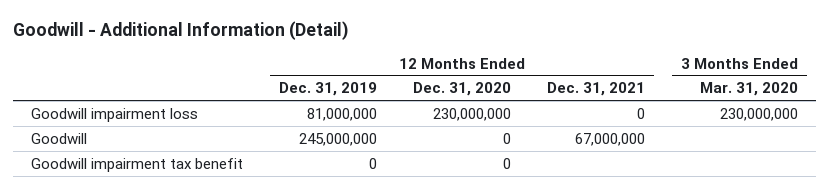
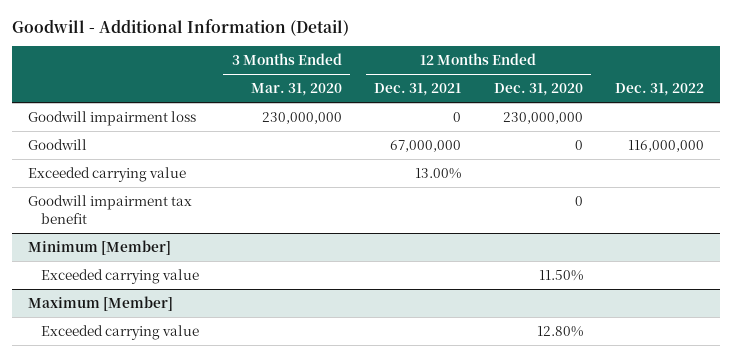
[278,82,377,97] Dec. 31, 2019 -> none
none -> [615,83,705,97] Dec. 31, 2022
none -> [27,166,186,182] Exceeded carrying value
none -> [27,239,171,255] Minimum [Member]
none -> [40,268,199,284] Exceeded carrying value
none -> [27,295,173,311] Maximum [Member]
none -> [40,324,199,340] Exceeded carrying value

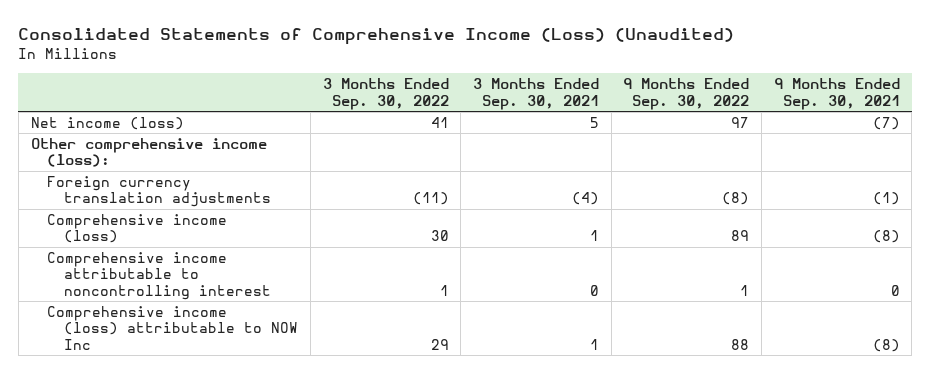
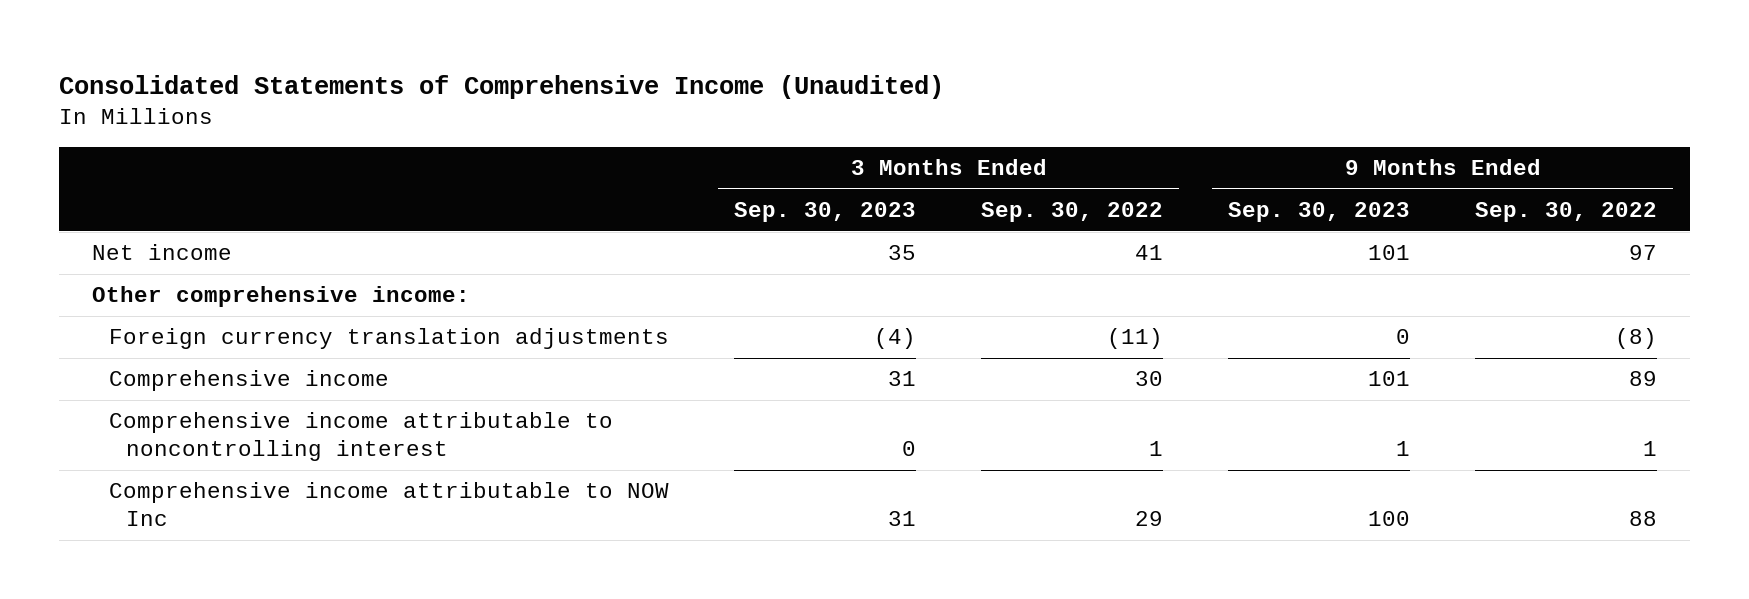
[18,28,735,46] Consolidated Statements of Comprehensive Income (Loss) (Unaudited) -> [59,74,945,99] Consolidated Statements of Comprehensive Income (Unaudited)
[472,78,599,110] 3 Months Ended Sep. 30, 2021 -> none
[773,78,900,110] 9 Months Ended Sep. 30, 2021 -> none
none -> [734,202,917,223] Sep. 30, 2023
none -> [1228,202,1411,223] Sep. 30, 2023
[30,117,184,131] Net income (loss) -> [91,244,232,261] Net income
[30,138,267,168] Other comprehensive income (loss): -> [91,286,470,308] Other comprehensive income:
[47,214,228,244] Comprehensive income (loss) -> [109,370,390,392] Comprehensive income
[47,306,299,350] Comprehensive income (loss) attributable to NOW Inc -> [109,482,670,527] Comprehensive income attributable to NOW Inc

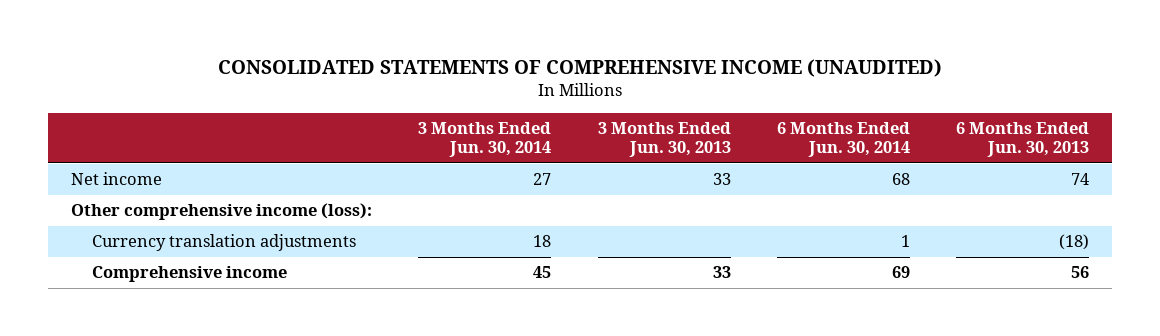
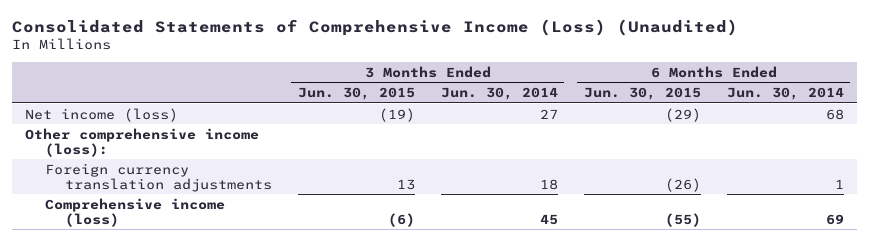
[218,58,943,77] CONSOLIDATED STATEMENTS OF COMPREHENSIVE INCOME (UNAUDITED) -> [11,18,738,36] Consolidated Statements of Comprehensive Income (Loss) (Unaudited)
[597,122,731,158] 3 Months Ended Jun. 30, 2013 -> none
[956,122,1090,158] 6 Months Ended Jun. 30, 2013 -> none
none -> [297,87,415,101] Jun. 30, 2015
none -> [583,87,701,101] Jun. 30, 2015
[71,172,163,186] Net income -> [24,107,178,122] Net income (loss)
[91,234,356,252] Currency translation adjustments -> [44,162,272,192] Foreign currency translation adjustments
[91,266,287,283] Comprehensive income -> [44,197,225,227] Comprehensive income (loss)

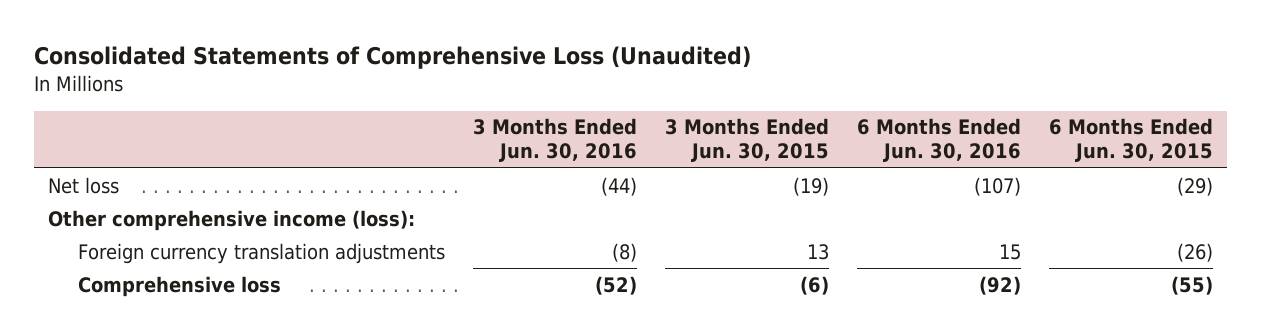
[11,18,738,36] Consolidated Statements of Comprehensive Income (Loss) (Unaudited) -> [33,46,751,70] Consolidated Statements of Comprehensive Loss (Unaudited)
[440,87,558,101] Jun. 30, 2014 -> none
[726,87,844,101] Jun. 30, 2014 -> none
none -> [473,118,638,163] 3 Months Ended Jun. 30, 2016
none -> [856,118,1021,163] 6 Months Ended Jun. 30, 2016
[24,107,178,122] Net income (loss) -> [47,176,119,194] Net loss
[44,197,225,227] Comprehensive income (loss) -> [78,275,282,297] Comprehensive loss

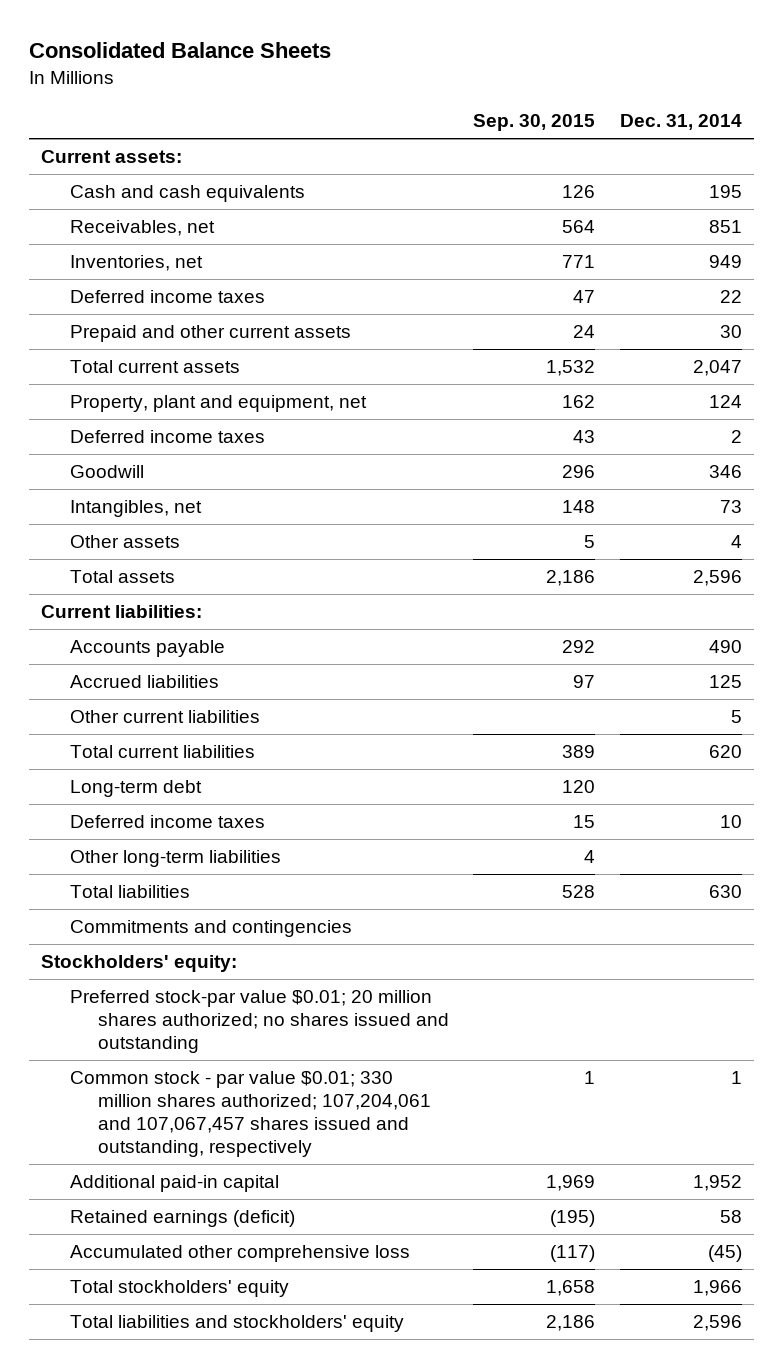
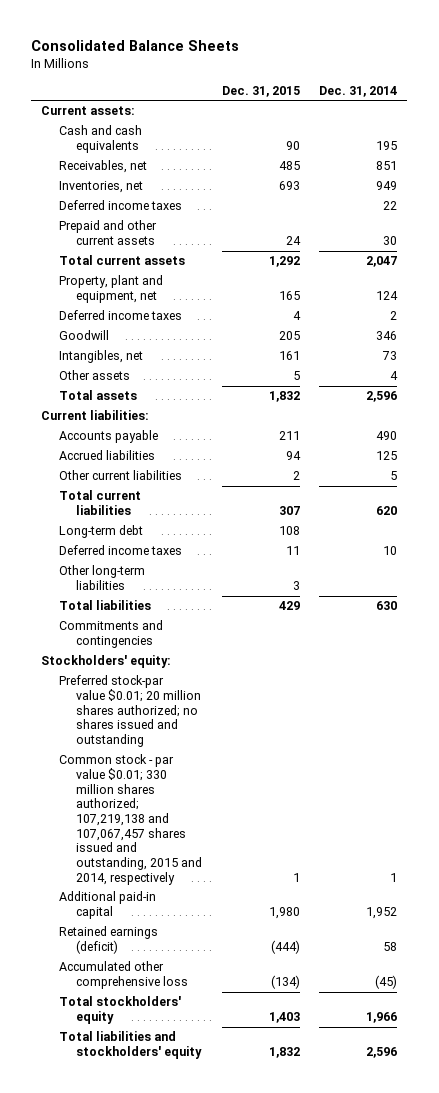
[473,114,596,132] Sep. 30, 2015 -> none
none -> [221,85,300,97] Dec. 31, 2015
[69,1071,431,1157] Common stock - par value $0.01; 330 million shares authorized; 107,204,061 and 107,067,457 shares issued and outstanding, respectively -> [58,754,202,885] Common stock - par value $0.01; 330 million shares authorized; 107,219,138 and 107,067,457 shares issued and outstanding, 2015 and 2014, respectively

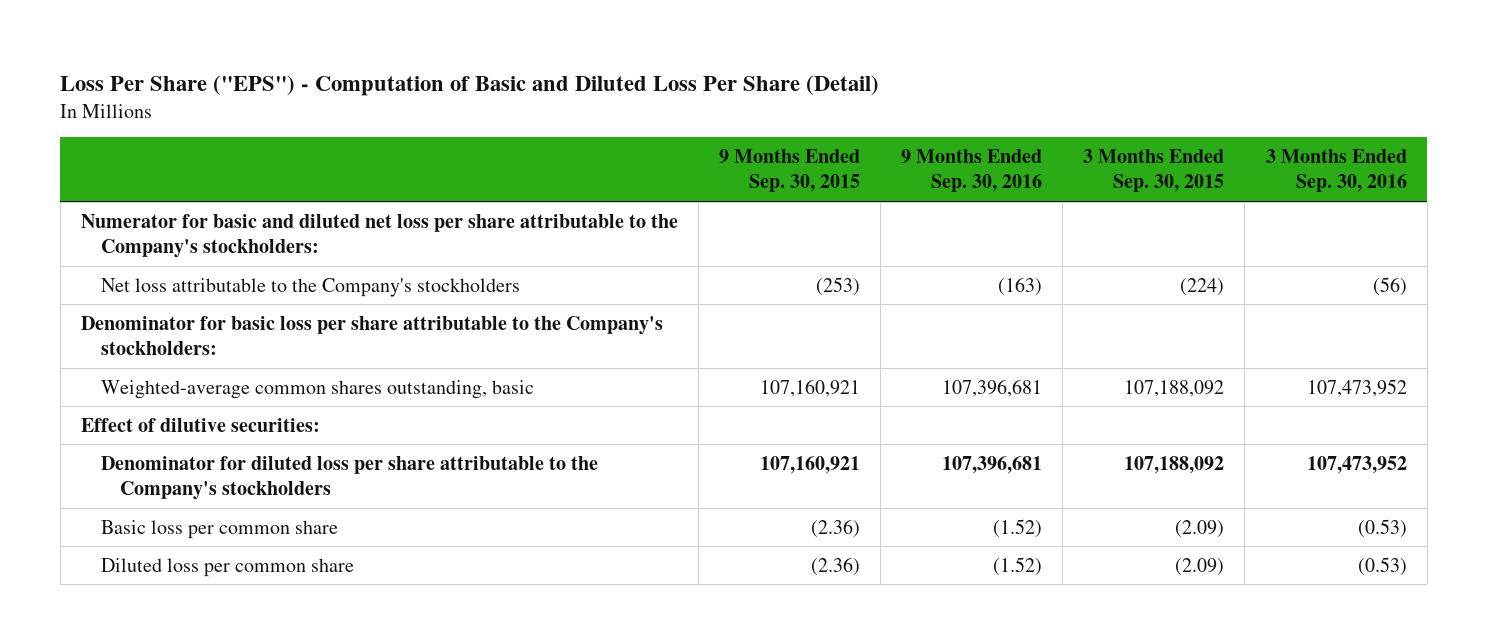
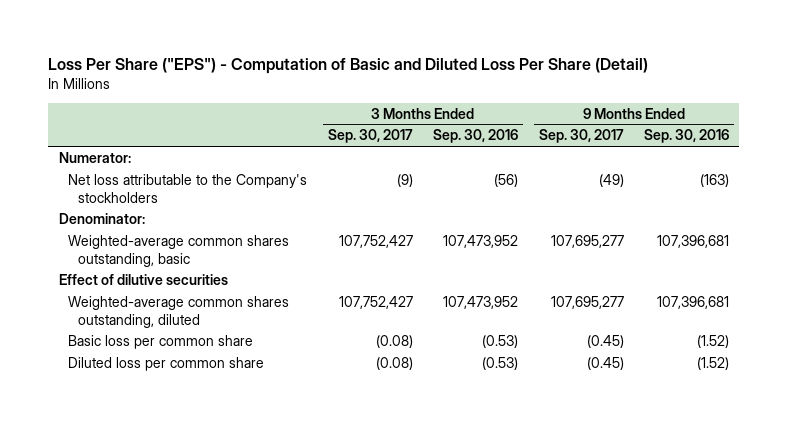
[718,148,860,193] 9 Months Ended Sep. 30, 2015 -> none
[1083,148,1225,193] 3 Months Ended Sep. 30, 2015 -> none
none -> [327,129,413,144] Sep. 30, 2017
none -> [538,129,624,144] Sep. 30, 2017
[80,213,678,259] Numerator for basic and diluted net loss per share attributable to the Company's stockholders: -> [58,151,131,163] Numerator:
[80,315,663,356] Denominator for basic loss per share attributable to the Company's stockholders: -> [58,212,145,224] Denominator:
[80,417,320,432] Effect of dilutive securities: -> [58,273,228,285] Effect of dilutive securities
[100,455,598,501] Denominator for diluted loss per share attributable to the Company's stockholders -> [68,295,290,328] Weighted-average common shares outstanding, diluted

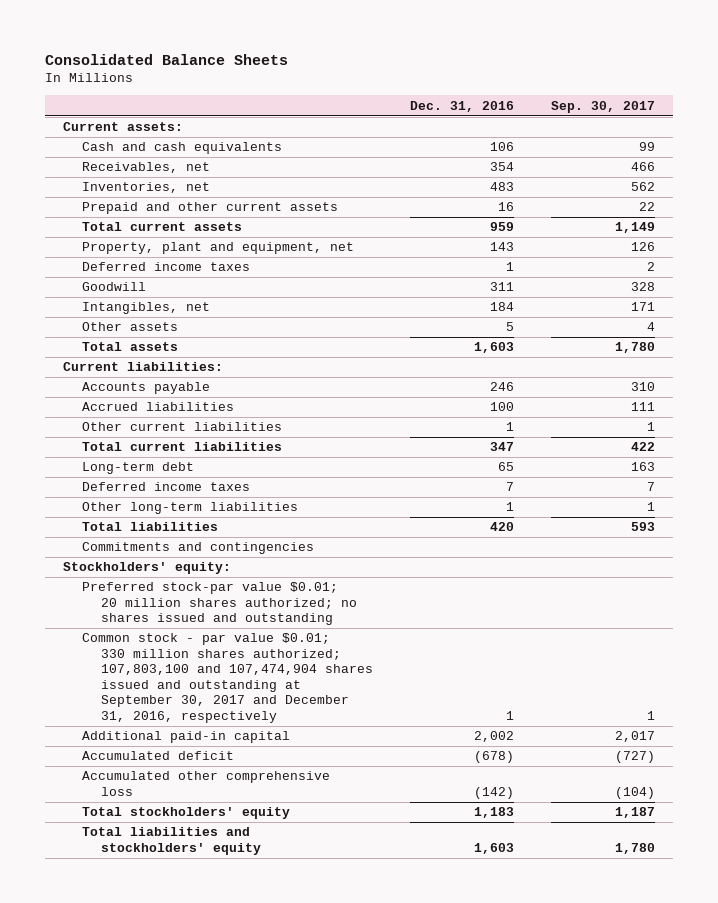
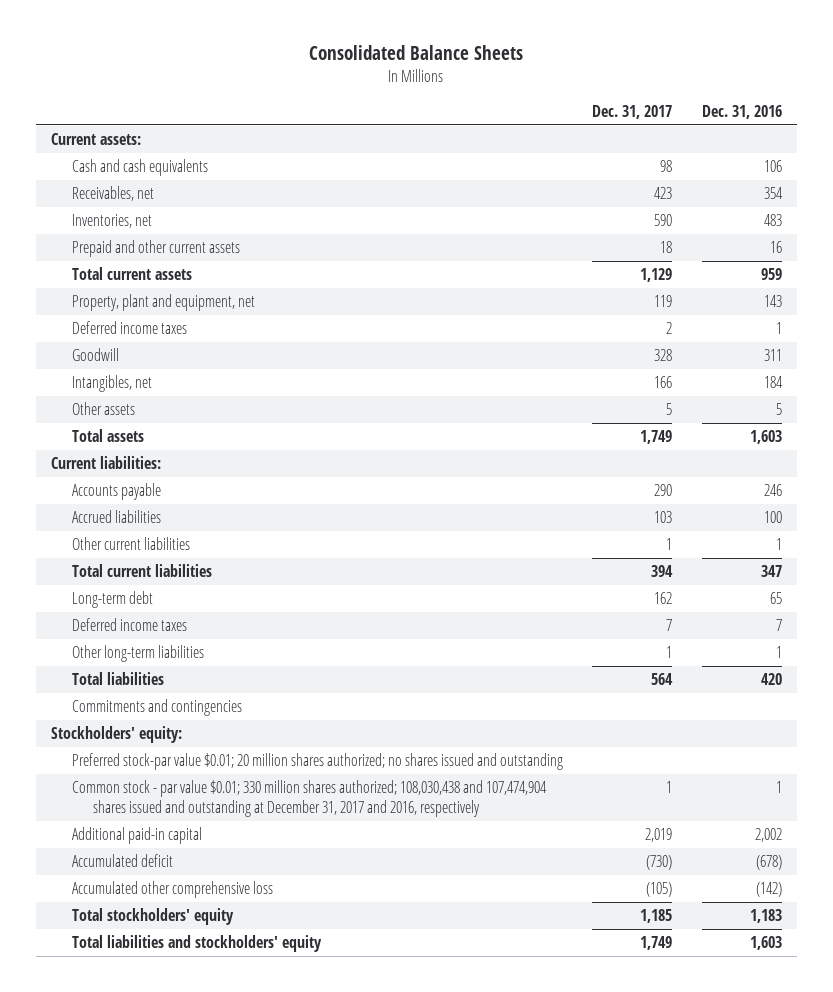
[550,100,655,113] Sep. 30, 2017 -> none
none -> [592,105,673,120] Dec. 31, 2017
[81,633,373,723] Common stock - par value $0.01; 330 million shares authorized; 107,803,100 and 107,474,904 shares issued and outstanding at September 30, 2017 and December 31, 2016, respectively -> [71,779,547,817] Common stock - par value $0.01; 330 million shares authorized; 108,030,438 and 107,474,904 shares issued and outstanding at December 31, 2017 and 2016, respectively

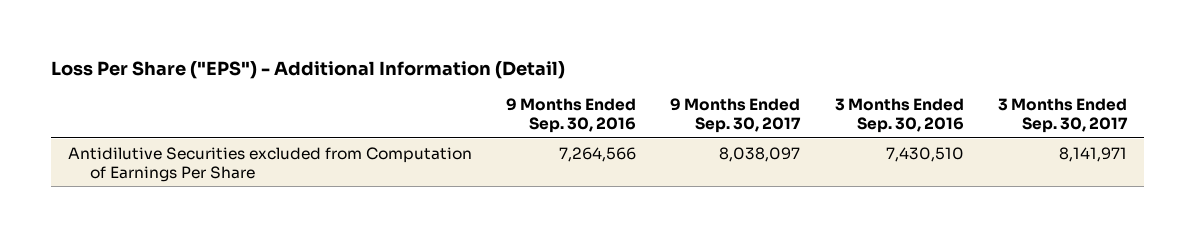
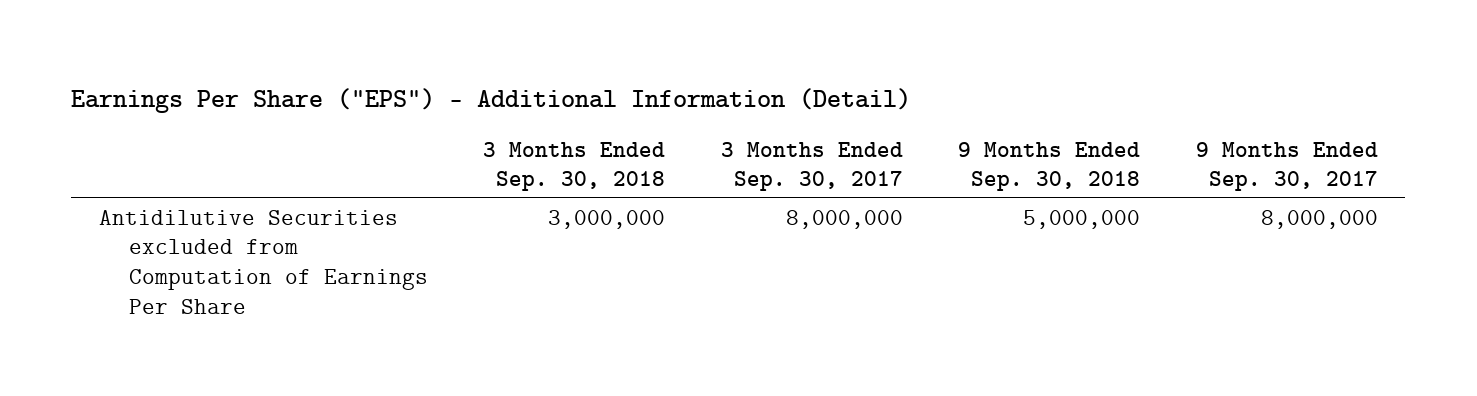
[50,60,565,79] Loss Per Share ("EPS") - Additional Information (Detail) -> [71,88,912,114] Earnings Per Share ("EPS") - Additional Information (Detail)
[506,98,637,134] 9 Months Ended Sep. 30, 2016 -> none
[834,98,964,134] 3 Months Ended Sep. 30, 2016 -> none
none -> [483,141,666,192] 3 Months Ended Sep. 30, 2018
none -> [958,141,1141,192] 9 Months Ended Sep. 30, 2018
[719,146,801,162] 8,038,097 -> [1260,209,1378,229] 8,000,000
[1058,146,1127,162] 8,141,971 -> [785,209,903,229] 8,000,000

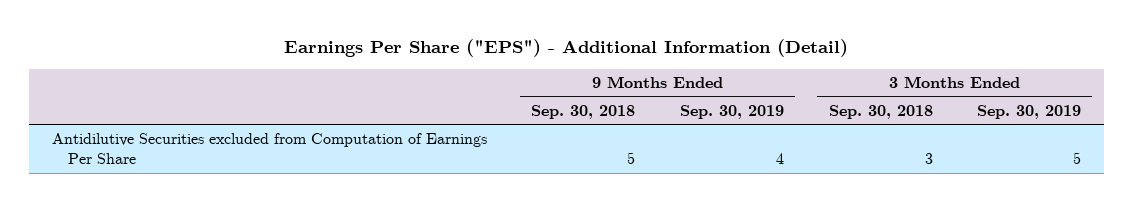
[720,141,903,192] 3 Months Ended Sep. 30, 2017 -> none
[1195,141,1378,192] 9 Months Ended Sep. 30, 2017 -> none
none -> [679,104,784,119] Sep. 30, 2019
none -> [977,104,1082,119] Sep. 30, 2019
[548,209,666,229] 3,000,000 -> [924,153,933,165] 3
[1023,209,1141,229] 5,000,000 -> [627,152,636,165] 5

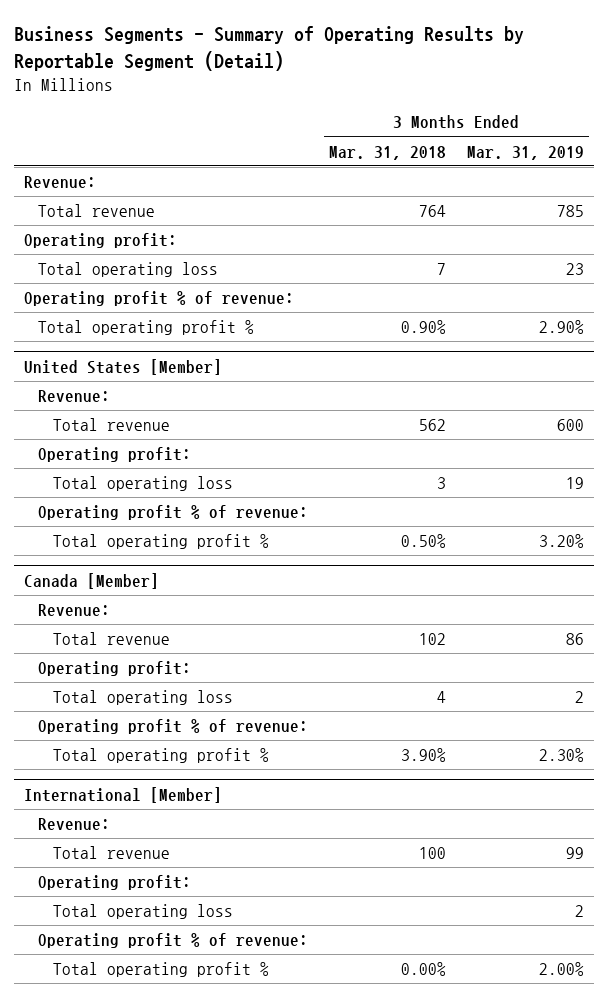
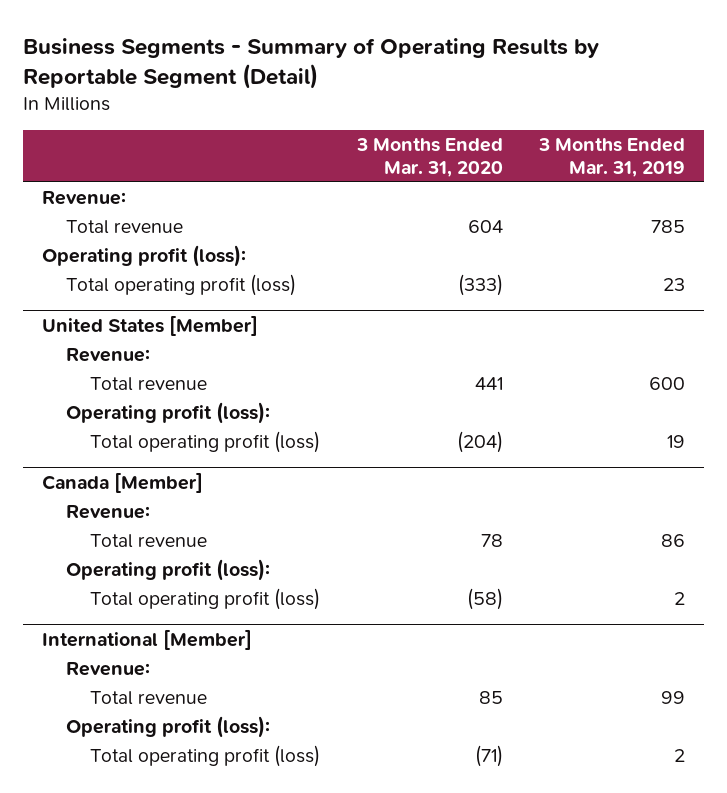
[328,145,446,160] Mar. 31, 2018 -> none
none -> [355,138,503,178] 3 Months Ended Mar. 31, 2020
[24,291,295,307] Operating profit % of revenue: -> none
[38,320,255,336] Total operating profit % -> none
[24,233,178,249] Operating profit: -> [41,245,246,268] Operating profit (loss):
[38,262,219,278] Total operating loss -> [65,274,296,297] Total operating profit (loss)
[38,505,309,521] Operating profit % of revenue: -> none
[52,534,269,550] Total operating profit % -> none
[38,447,192,463] Operating profit: -> [65,402,270,425] Operating profit (loss):
[52,476,233,492] Total operating loss -> [89,431,320,454] Total operating profit (loss)
[38,719,309,735] Operating profit % of revenue: -> none
[52,748,269,764] Total operating profit % -> none
[38,661,192,677] Operating profit: -> [65,559,270,582] Operating profit (loss):
[52,690,233,706] Total operating loss -> [89,588,320,611] Total operating profit (loss)
[38,933,309,949] Operating profit % of revenue: -> none
[52,962,269,978] Total operating profit % -> none
[38,875,192,891] Operating profit: -> [65,716,270,739] Operating profit (loss):
[52,904,233,920] Total operating loss -> [89,745,320,768] Total operating profit (loss)

